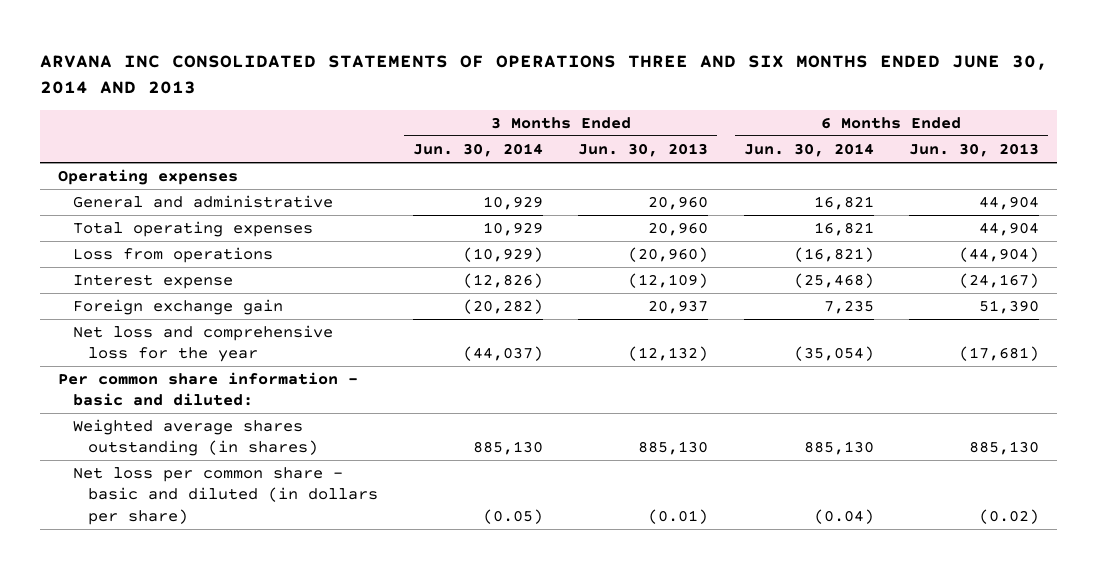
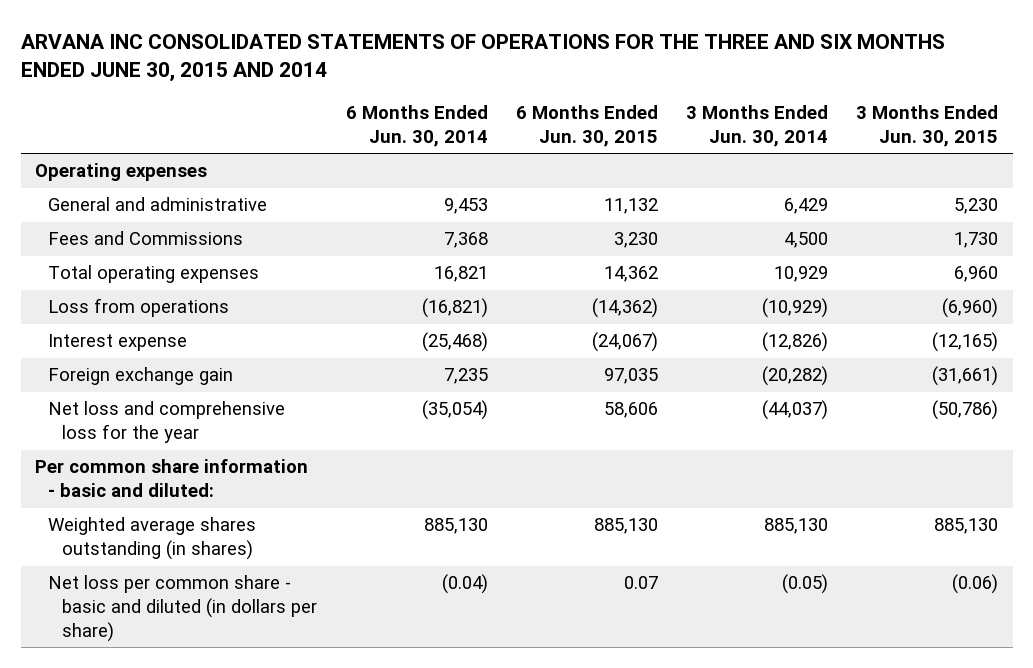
[40,54,1049,94] ARVANA INC CONSOLIDATED STATEMENTS OF OPERATIONS THREE AND SIX MONTHS ENDED JUNE 30, 2014 AND 2013 -> [20,33,945,83] ARVANA INC CONSOLIDATED STATEMENTS OF OPERATIONS FOR THE THREE AND SIX MONTHS ENDED JUNE 30, 2015 AND 2014
[578,143,709,158] Jun. 30, 2013 -> none
[909,143,1040,158] Jun. 30, 2013 -> none
none -> [515,105,658,147] 6 Months Ended Jun. 30, 2015
none -> [856,105,999,147] 3 Months Ended Jun. 30, 2015
[483,196,544,211] 10,929 -> [784,198,829,215] 6,429
[813,196,874,211] 16,821 -> [443,198,488,215] 9,453
none -> [48,231,244,246] Fees and Commissions

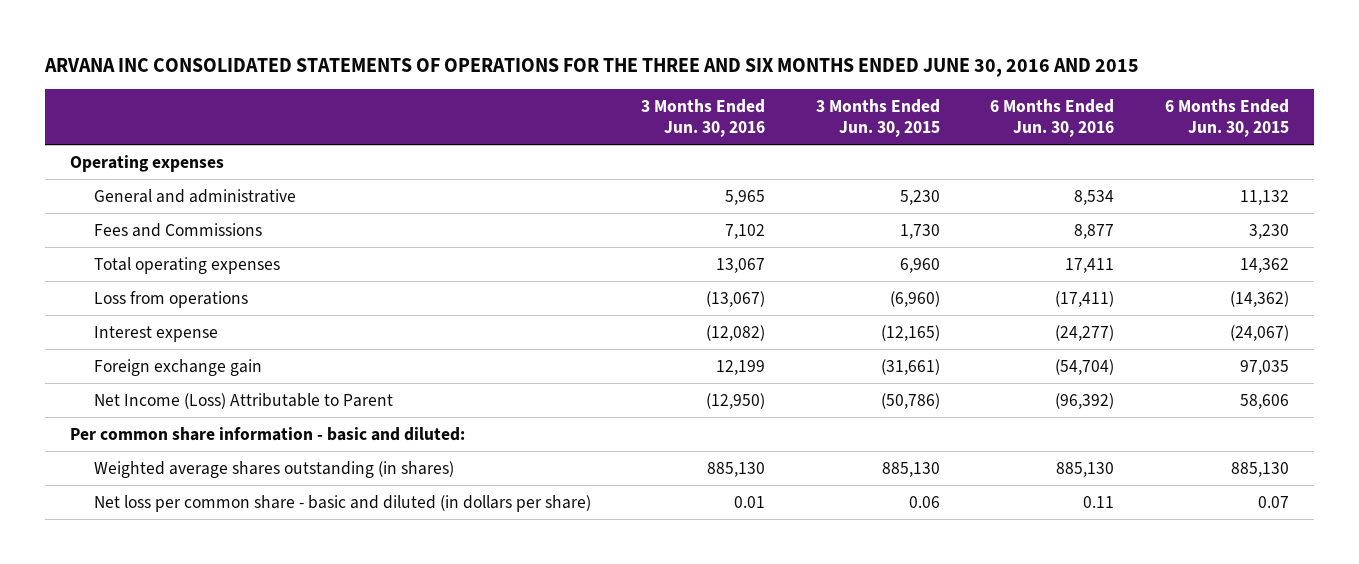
[20,33,945,83] ARVANA INC CONSOLIDATED STATEMENTS OF OPERATIONS FOR THE THREE AND SIX MONTHS ENDED JUNE 30, 2015 AND 2014 -> [43,57,1139,77] ARVANA INC CONSOLIDATED STATEMENTS OF OPERATIONS FOR THE THREE AND SIX MONTHS ENDED JUNE 30, 2016 AND 2015
[345,105,488,147] 6 Months Ended Jun. 30, 2014 -> none
[686,105,829,147] 3 Months Ended Jun. 30, 2014 -> none
none -> [641,99,766,138] 3 Months Ended Jun. 30, 2016
none -> [990,99,1115,138] 6 Months Ended Jun. 30, 2016
[48,401,286,444] Net loss and comprehensive loss for the year -> [93,392,393,409] Net Income (Loss) Attributable to Parent
[952,574,999,595] (0.06) -> [908,495,940,508] 0.06

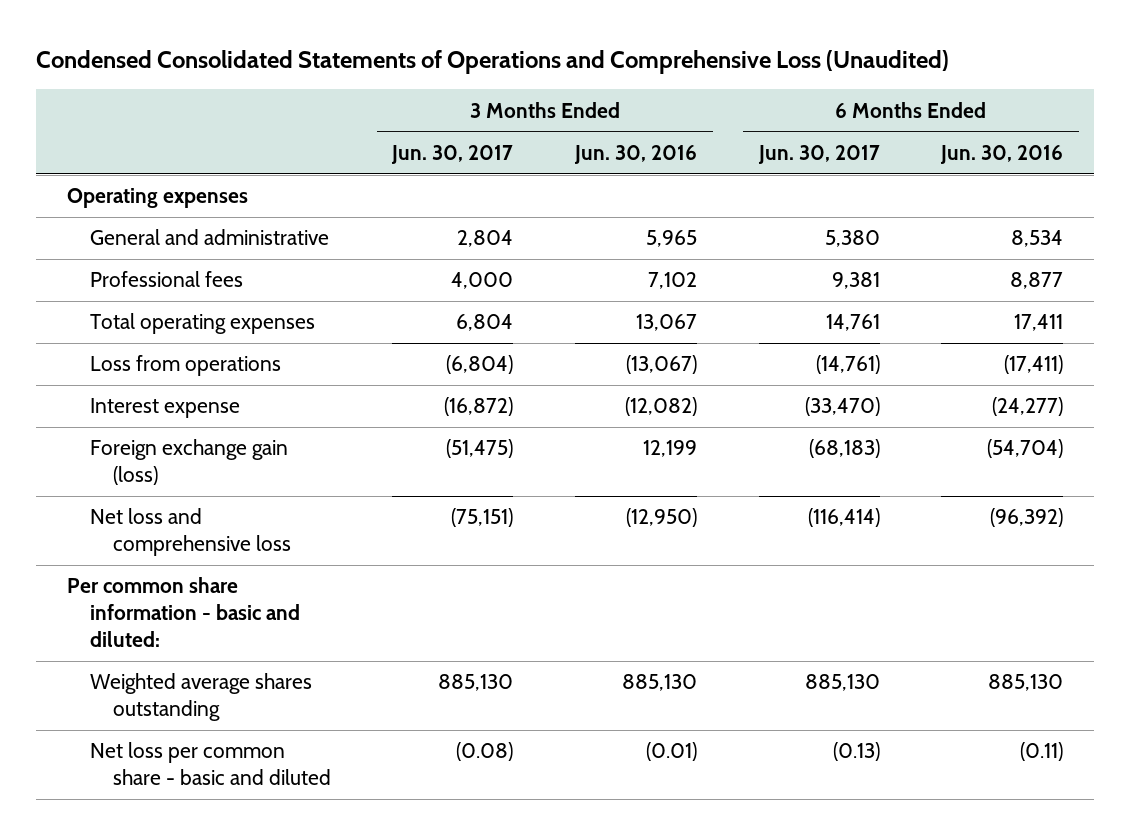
[43,57,1139,77] ARVANA INC CONSOLIDATED STATEMENTS OF OPERATIONS FOR THE THREE AND SIX MONTHS ENDED JUNE 30, 2016 AND 2015 -> [35,50,949,75] Condensed Consolidated Statements of Operations and Comprehensive Loss (Unaudited)
[815,99,940,138] 3 Months Ended Jun. 30, 2015 -> none
[1165,99,1290,138] 6 Months Ended Jun. 30, 2015 -> none
none -> [391,145,514,165] Jun. 30, 2017
none -> [757,145,880,165] Jun. 30, 2017
[93,222,262,237] Fees and Commissions -> [89,271,243,288] Professional fees
[93,358,262,376] Foreign exchange gain -> [89,439,288,486] Foreign exchange gain (loss)
[93,392,393,409] Net Income (Loss) Attributable to Parent -> [89,508,291,557] Net loss and comprehensive loss
[93,460,454,478] Weighted average shares outstanding (in shares) -> [89,673,312,722] Weighted average shares outstanding
[93,494,591,512] Net loss per common share - basic and diluted (in dollars per share) -> [89,742,331,786] Net loss per common share - basic and diluted
[734,495,766,508] 0.01 -> [646,742,698,762] (0.01)
[1083,495,1115,508] 0.11 -> [1020,742,1064,762] (0.11)

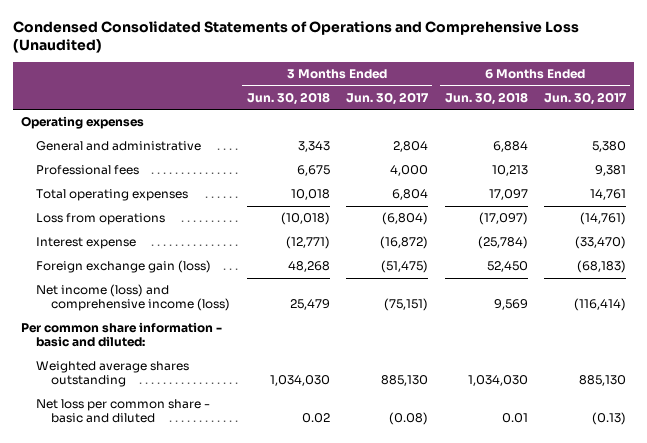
[574,145,698,165] Jun. 30, 2016 -> none
[940,145,1064,165] Jun. 30, 2016 -> none
none -> [246,91,330,105] Jun. 30, 2018
none -> [444,91,528,105] Jun. 30, 2018
[89,508,291,557] Net loss and comprehensive loss -> [36,284,230,312] Net income (loss) and comprehensive income (loss)

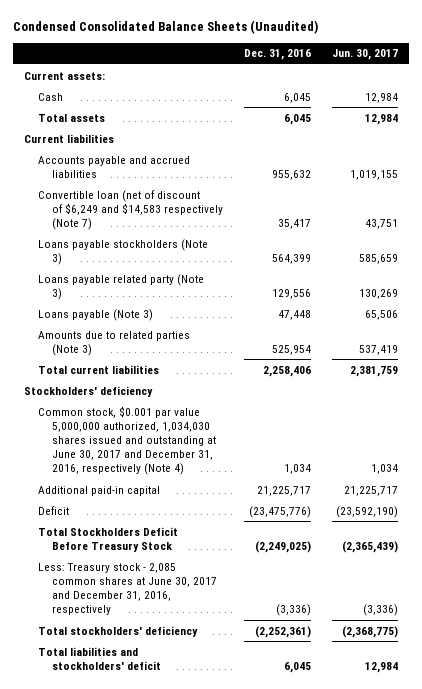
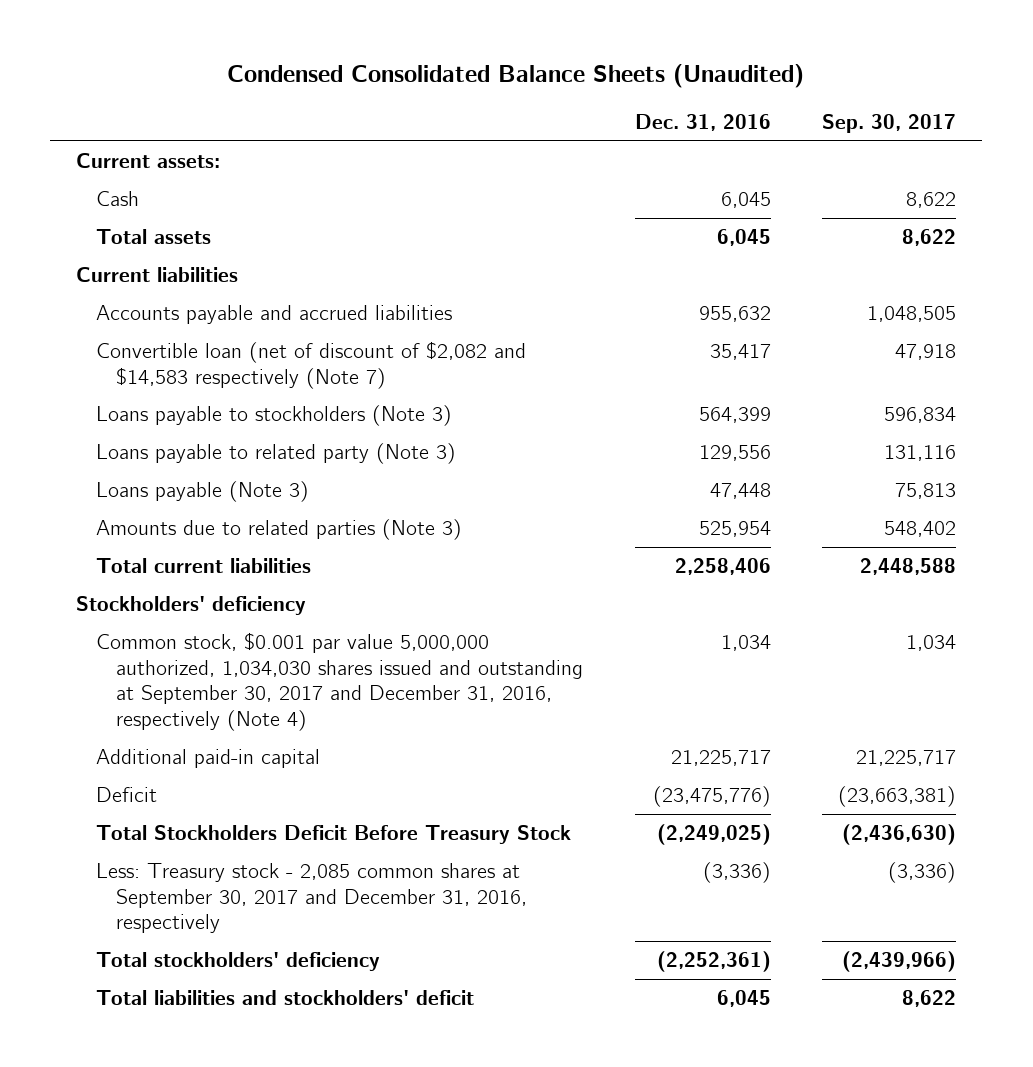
[332,49,399,61] Jun. 30, 2017 -> none
none -> [822,113,957,133] Sep. 30, 2017
[37,189,223,230] Convertible loan (net of discount of $6,249 and $14,583 respectively (Note 7) -> [96,340,527,389] Convertible loan (net of discount of $2,082 and $14,583 respectively (Note 7)
[37,238,208,265] Loans payable stockholders (Note 3) -> [96,404,453,426] Loans payable to stockholders (Note 3)
[37,273,204,300] Loans payable related party (Note 3) -> [96,442,457,464] Loans payable to related party (Note 3)
[37,405,216,476] Common stock, $0.001 par value 5,000,000 authorized, 1,034,030 shares issued and outstanding at June 30, 2017 and December 31, 2016, respectively (Note 4) -> [96,631,584,732] Common stock, $0.001 par value 5,000,000 authorized, 1,034,030 shares issued and outstanding at September 30, 2017 and December 31, 2016, respectively (Note 4)
[37,562,217,616] Less: Treasury stock - 2,085 common shares at June 30, 2017 and December 31, 2016, respectively -> [96,862,528,934] Less: Treasury stock - 2,085 common shares at September 30, 2017 and December 31, 2016, respectively

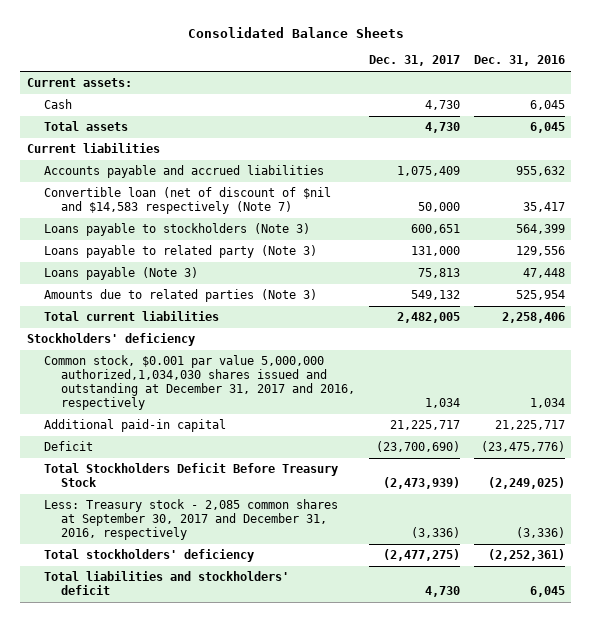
[227,64,805,89] Condensed Consolidated Balance Sheets (Unaudited) -> [187,26,404,38] Consolidated Balance Sheets
[822,113,957,133] Sep. 30, 2017 -> none
none -> [369,55,461,67] Dec. 31, 2017
[96,340,527,389] Convertible loan (net of discount of $2,082 and $14,583 respectively (Note 7) -> [44,187,332,215] Convertible loan (net of discount of $nil and $14,583 respectively (Note 7)
[96,631,584,732] Common stock, $0.001 par value 5,000,000 authorized, 1,034,030 shares issued and outstanding at September 30, 2017 and December 31, 2016, respectively (Note 4) -> [44,355,356,411] Common stock, $0.001 par value 5,000,000 authorized,1,034,030 shares issued and outstanding at December 31, 2017 and 2016, respectively

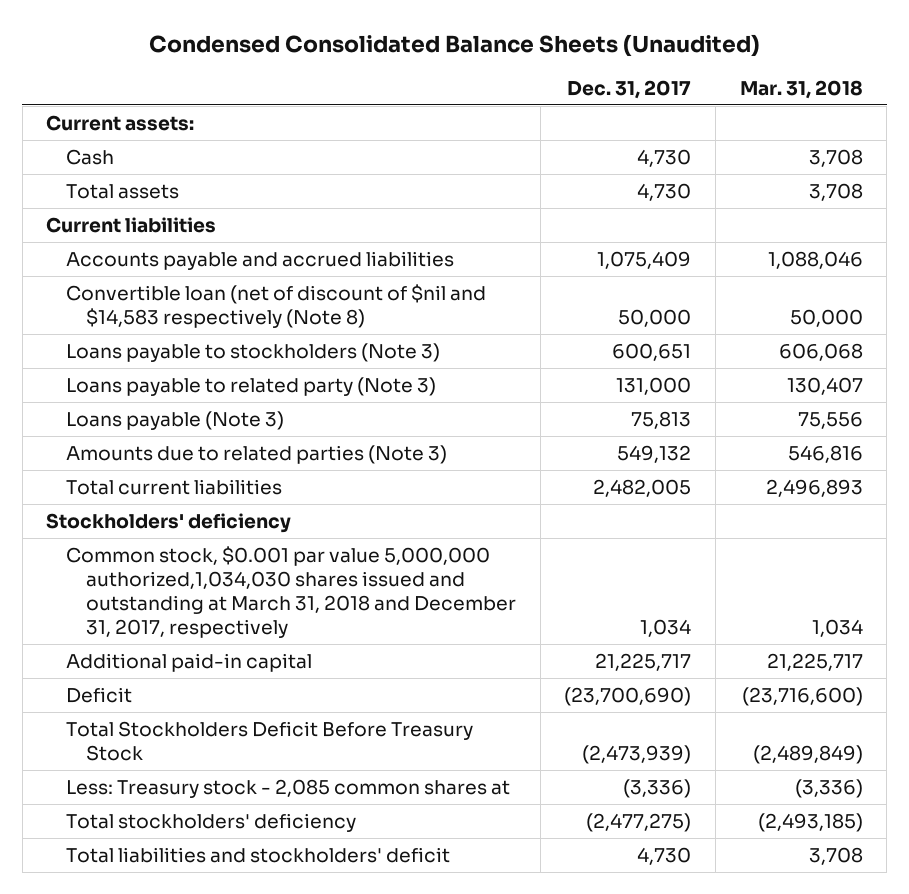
[187,26,404,38] Consolidated Balance Sheets -> [148,33,760,57] Condensed Consolidated Balance Sheets (Unaudited)
[473,55,565,67] Dec. 31, 2016 -> none
none -> [739,79,863,99] Mar. 31, 2018
[44,187,332,215] Convertible loan (net of discount of $nil and $14,583 respectively (Note 7) -> [66,283,487,328] Convertible loan (net of discount of $nil and $14,583 respectively (Note 8)
[44,355,356,411] Common stock, $0.001 par value 5,000,000 authorized,1,034,030 shares issued and outstanding at December 31, 2017 and 2016, respectively -> [66,545,516,638] Common stock, $0.001 par value 5,000,000 authorized,1,034,030 shares issued and outstanding at March 31, 2018 and December 31, 2017, respectively
[44,499,339,541] Less: Treasury stock - 2,085 common shares at September 30, 2017 and December 31, 2016, respectively -> [66,778,511,798] Less: Treasury stock - 2,085 common shares at

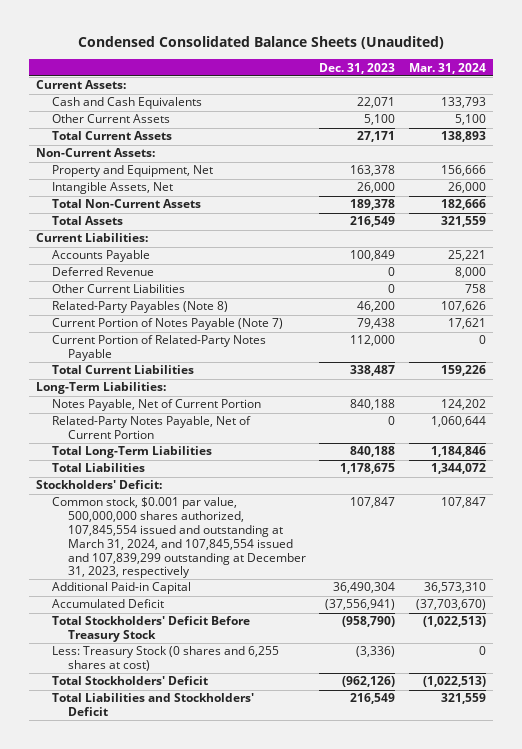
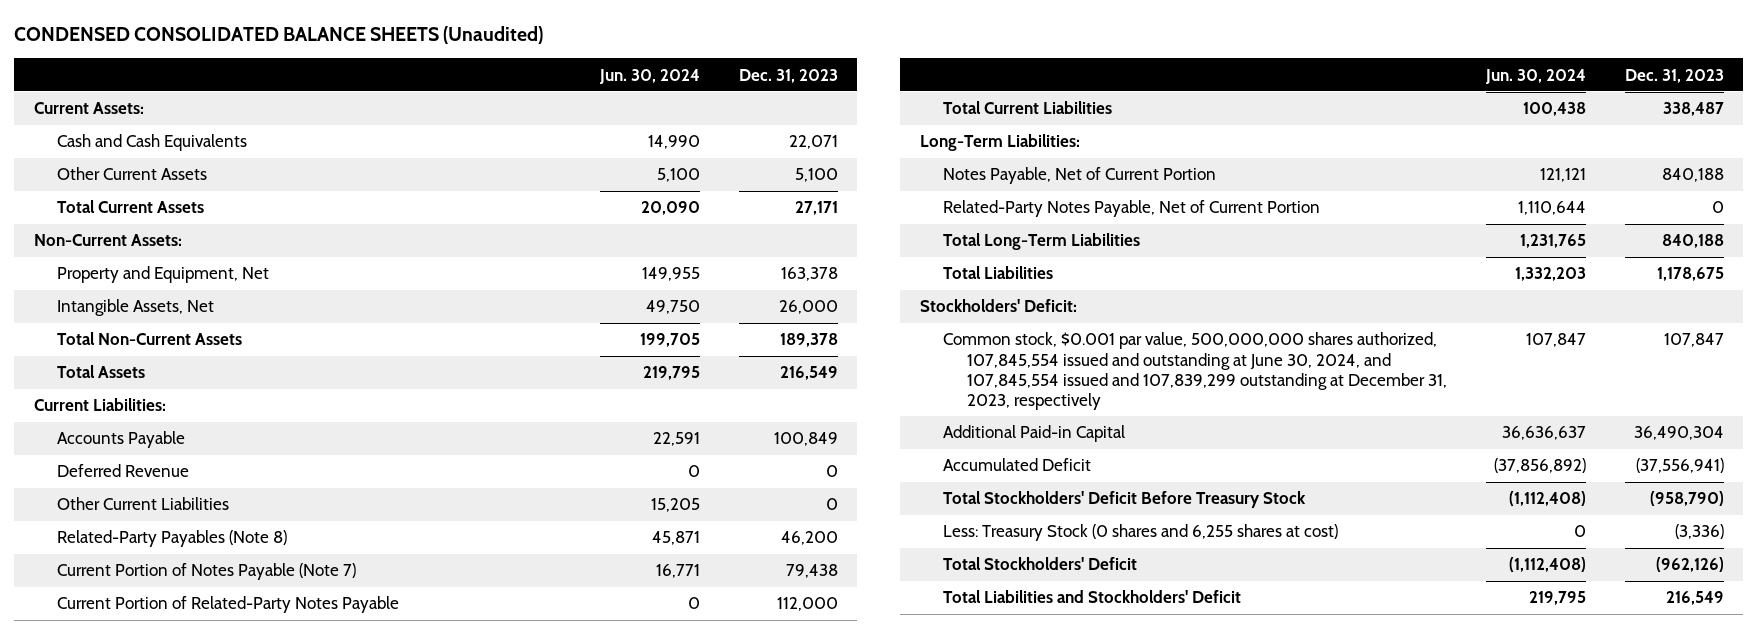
[78,36,445,50] Condensed Consolidated Balance Sheets (Unaudited) -> [14,25,544,44] CONDENSED CONSOLIDATED BALANCE SHEETS (Unaudited)
[408,62,486,74] Mar. 31, 2024 -> none
none -> [598,68,700,84] Jun. 30, 2024
[51,497,306,579] Common stock, $0.001 par value, 500,000,000 shares authorized, 107,845,554 issued and outstanding at March 31, 2024, and 107,845,554 issued and 107,839,299 outstanding at December 31, 2023, respectively -> [943,332,1447,411] Common stock, $0.001 par value, 500,000,000 shares authorized, 107,845,554 issued and outstanding at June 30, 2024, and 107,845,554 issued and 107,839,299 outstanding at December 31, 2023, respectively

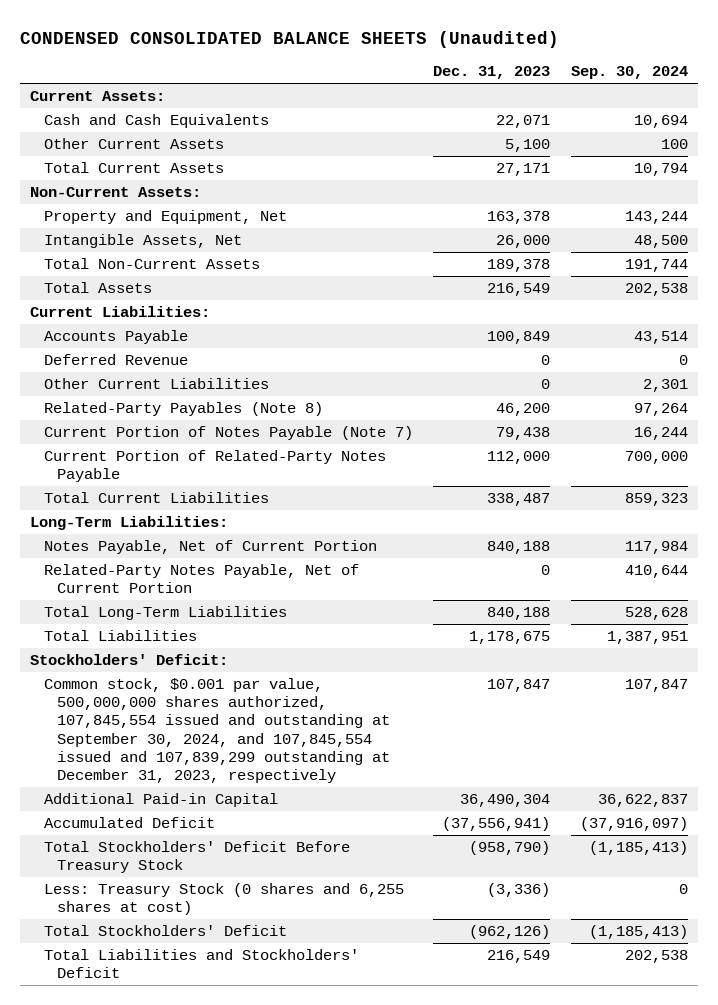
[598,68,700,84] Jun. 30, 2024 -> none
none -> [570,66,688,80] Sep. 30, 2024
[943,332,1447,411] Common stock, $0.001 par value, 500,000,000 shares authorized, 107,845,554 issued and outstanding at June 30, 2024, and 107,845,554 issued and 107,839,299 outstanding at December 31, 2023, respectively -> [43,678,391,783] Common stock, $0.001 par value, 500,000,000 shares authorized, 107,845,554 issued and outstanding at September 30, 2024, and 107,845,554 issued and 107,839,299 outstanding at December 31, 2023, respectively

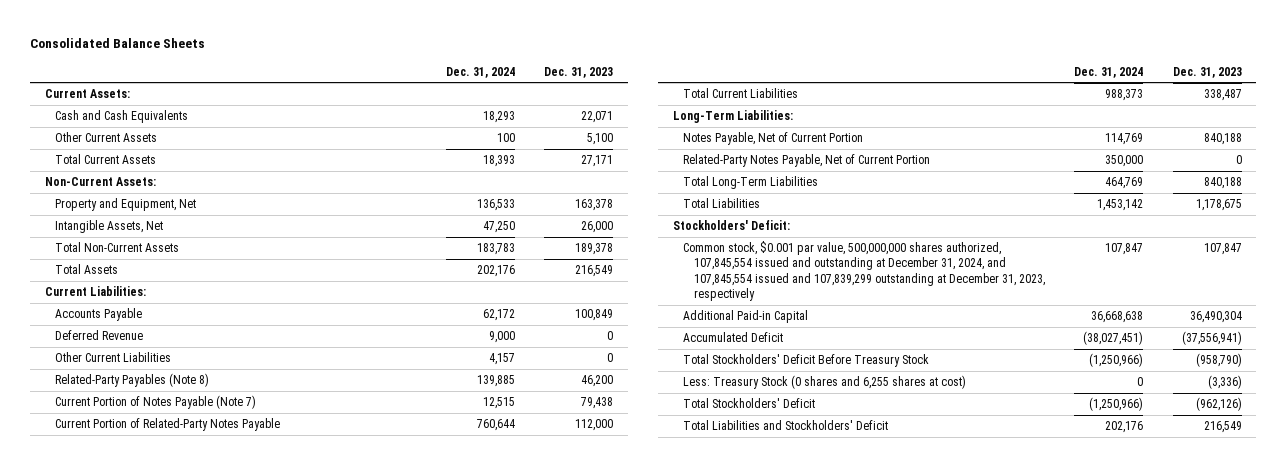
[20,31,560,49] CONDENSED CONSOLIDATED BALANCE SHEETS (Unaudited) -> [29,38,205,49] Consolidated Balance Sheets
[570,66,688,80] Sep. 30, 2024 -> none
none -> [446,66,516,78] Dec. 31, 2024
[43,678,391,783] Common stock, $0.001 par value, 500,000,000 shares authorized, 107,845,554 issued and outstanding at September 30, 2024, and 107,845,554 issued and 107,839,299 outstanding at December 31, 2023, respectively -> [683,241,1045,301] Common stock, $0.001 par value, 500,000,000 shares authorized, 107,845,554 issued and outstanding at December 31, 2024, and 107,845,554 issued and 107,839,299 outstanding at December 31, 2023, respectively

